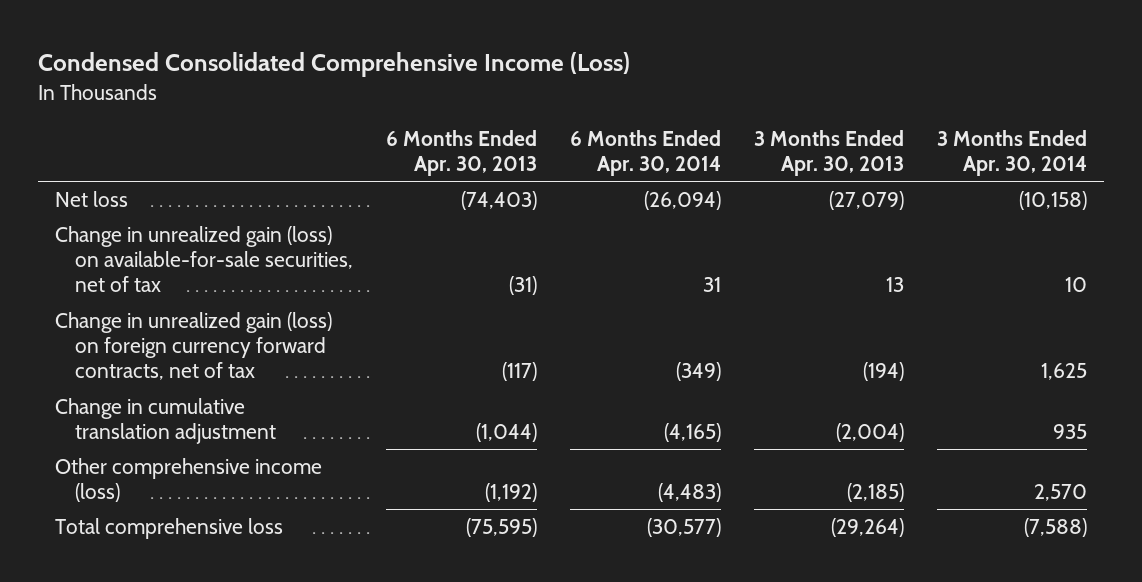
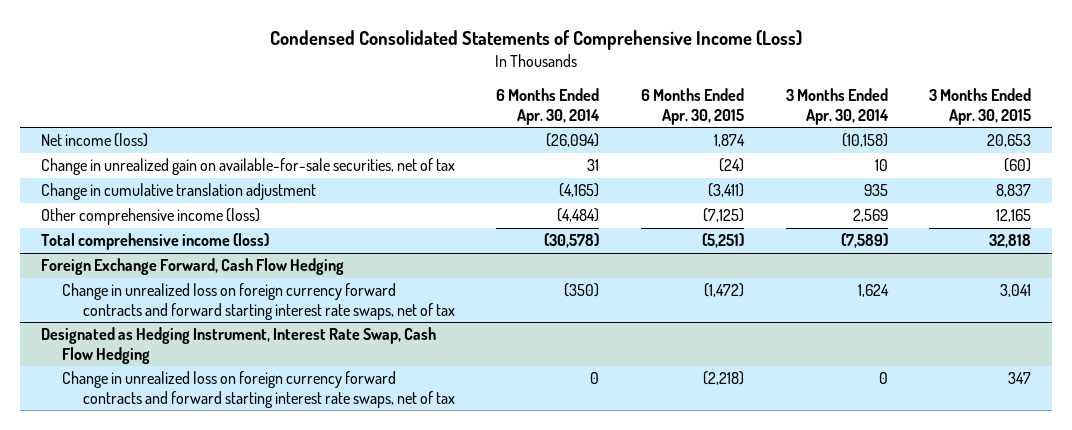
[38,52,631,78] Condensed Consolidated Comprehensive Income (Loss) -> [270,29,803,50] Condensed Consolidated Statements of Comprehensive Income (Loss)
[386,129,538,177] 6 Months Ended Apr. 30, 2013 -> none
[754,129,905,177] 3 Months Ended Apr. 30, 2013 -> none
none -> [641,88,745,125] 6 Months Ended Apr. 30, 2015
none -> [929,88,1032,125] 3 Months Ended Apr. 30, 2015
[54,312,332,381] Change in unrealized gain (loss) on foreign currency forward contracts, net of tax -> none
[54,191,128,208] Net loss -> [40,133,148,148] Net income (loss)
[54,226,354,293] Change in unrealized gain (loss) on available-for-sale securities, net of tax -> [40,158,455,176] Change in unrealized gain on available-for-sale securities, net of tax
[658,483,722,503] (4,483) -> [557,208,600,223] (4,484)
[1034,484,1088,502] 2,570 -> [852,209,888,223] 2,569
[54,518,283,540] Total comprehensive loss -> [40,233,269,251] Total comprehensive income (loss)
[647,518,722,538] (30,577) -> [544,233,600,249] (30,578)
[1024,518,1088,538] (7,588) -> [840,233,888,249] (7,589)
none -> [40,258,344,276] Foreign Exchange Forward, Cash Flow Hedging
none -> [61,283,455,320] Change in unrealized loss on foreign currency forward contracts and forward starting interest rate swaps, net of tax
none -> [40,327,436,364] Designated as Hedging Instrument, Interest Rate Swap, Cash Flow Hedging
none -> [61,371,455,408] Change in unrealized loss on foreign currency forward contracts and forward starting interest rate swaps, net of tax

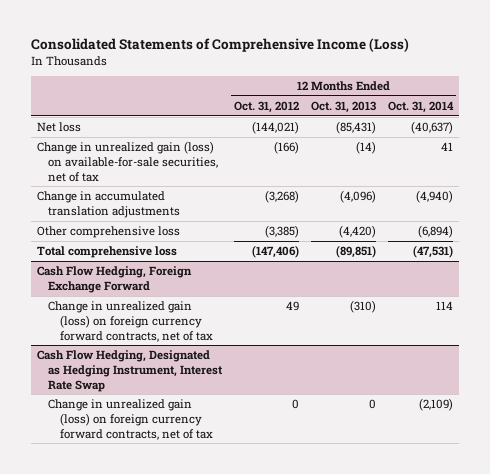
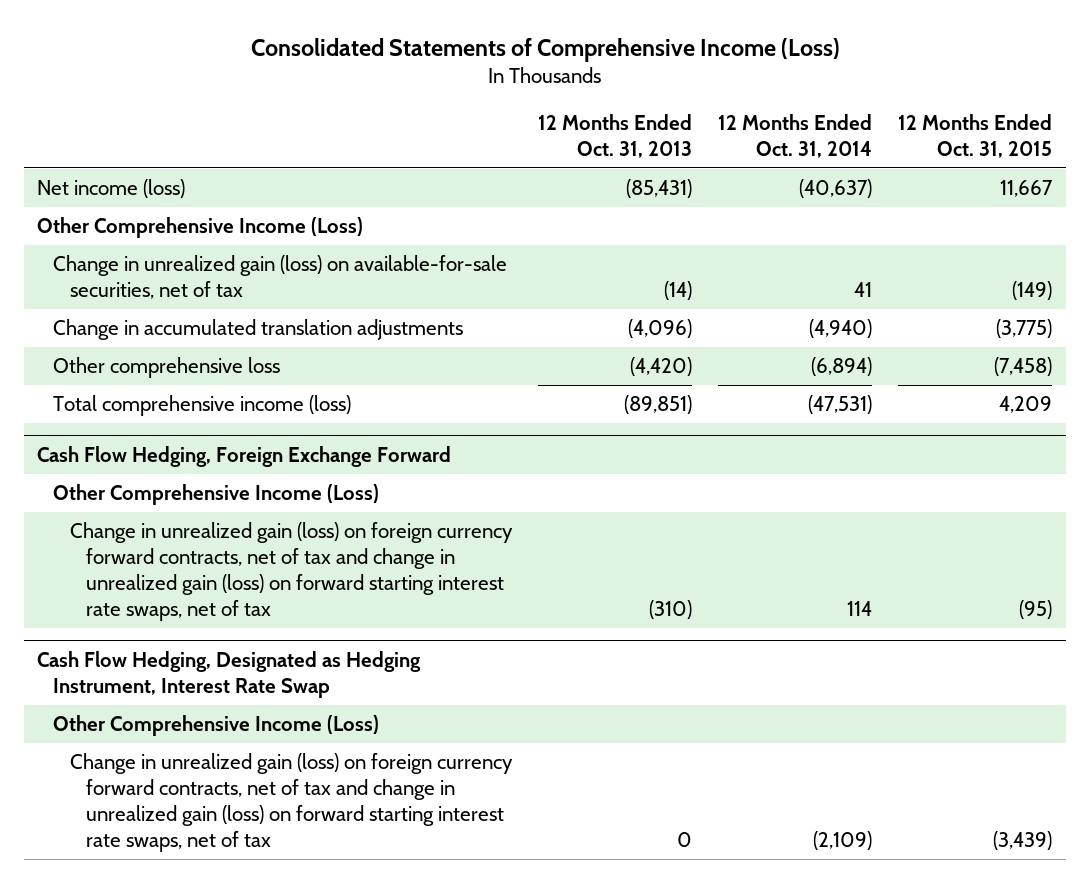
[234,100,300,113] Oct. 31, 2012 -> none
none -> [898,113,1053,158] 12 Months Ended Oct. 31, 2015
[36,122,81,133] Net loss -> [37,179,186,199] Net income (loss)
none -> [37,217,364,239] Other Comprehensive Income (Loss)
[36,246,177,259] Total comprehensive loss -> [53,395,352,417] Total comprehensive income (loss)
none -> [53,484,380,506] Other Comprehensive Income (Loss)
[48,301,213,342] Change in unrealized gain (loss) on foreign currency forward contracts, net of tax -> [69,522,513,621] Change in unrealized gain (loss) on foreign currency forward contracts, net of tax and change in unrealized gain (loss) on forward starting interest rate swaps, net of tax
none -> [53,715,380,737] Other Comprehensive Income (Loss)
[48,399,213,440] Change in unrealized gain (loss) on foreign currency forward contracts, net of tax -> [69,753,513,852] Change in unrealized gain (loss) on foreign currency forward contracts, net of tax and change in unrealized gain (loss) on forward starting interest rate swaps, net of tax

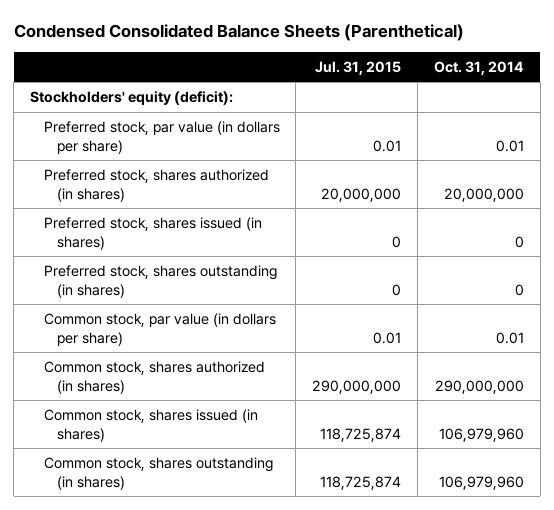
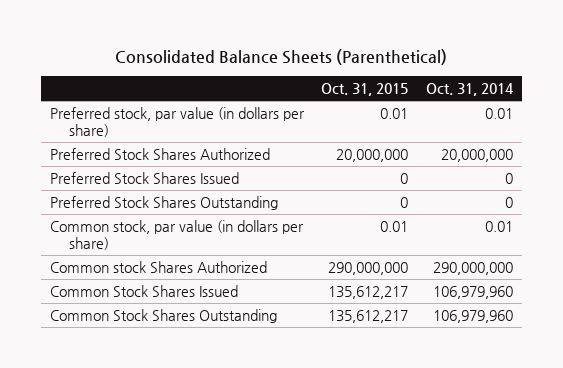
[13,23,464,41] Condensed Consolidated Balance Sheets (Parenthetical) -> [115,49,448,66] Consolidated Balance Sheets (Parenthetical)
[315,60,402,75] Jul. 31, 2015 -> none
none -> [321,82,409,96] Oct. 31, 2015
[30,91,234,106] Stockholders' equity (deficit): -> none
[43,169,269,202] Preferred stock, shares authorized (in shares) -> [49,147,270,160] Preferred Stock Shares Authorized
[43,217,262,250] Preferred stock, shares issued (in shares) -> [49,171,239,184] Preferred Stock Shares Issued
[43,265,277,298] Preferred stock, shares outstanding (in shares) -> [49,195,278,210] Preferred Stock Shares Outstanding
[43,361,265,394] Common stock, shares authorized (in shares) -> [49,260,267,273] Common stock Shares Authorized
[43,409,258,442] Common stock, shares issued (in shares) -> [49,284,238,297] Common Stock Shares Issued
[43,457,273,490] Common stock, shares outstanding (in shares) -> [49,308,277,323] Common Stock Shares Outstanding

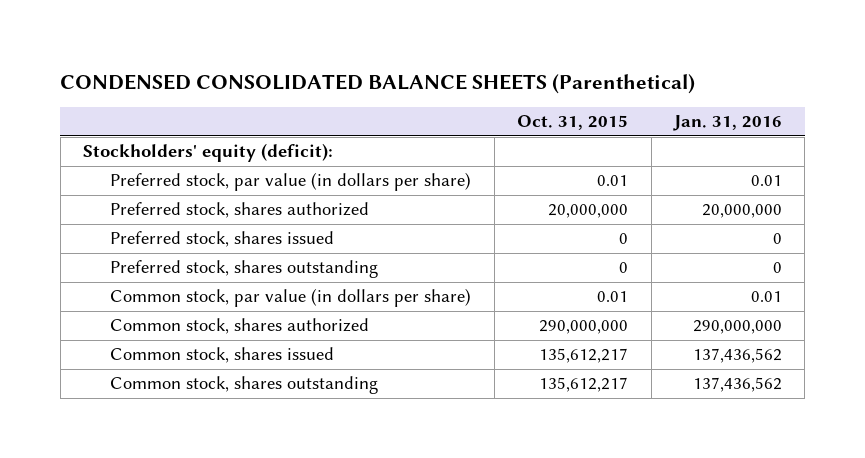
[115,49,448,66] Consolidated Balance Sheets (Parenthetical) -> [60,73,696,94] CONDENSED CONSOLIDATED BALANCE SHEETS (Parenthetical)
[425,82,514,96] Oct. 31, 2014 -> none
none -> [673,115,783,132] Jan. 31, 2016
none -> [83,143,334,163] Stockholders' equity (deficit):
[49,147,270,160] Preferred Stock Shares Authorized -> [110,202,370,219] Preferred stock, shares authorized
[49,171,239,184] Preferred Stock Shares Issued -> [110,231,335,248] Preferred stock, shares issued
[49,195,278,210] Preferred Stock Shares Outstanding -> [110,260,379,279] Preferred stock, shares outstanding
[49,260,267,273] Common stock Shares Authorized -> [110,318,370,335] Common stock, shares authorized
[49,284,238,297] Common Stock Shares Issued -> [110,347,335,364] Common stock, shares issued
[49,308,277,323] Common Stock Shares Outstanding -> [110,376,379,395] Common stock, shares outstanding

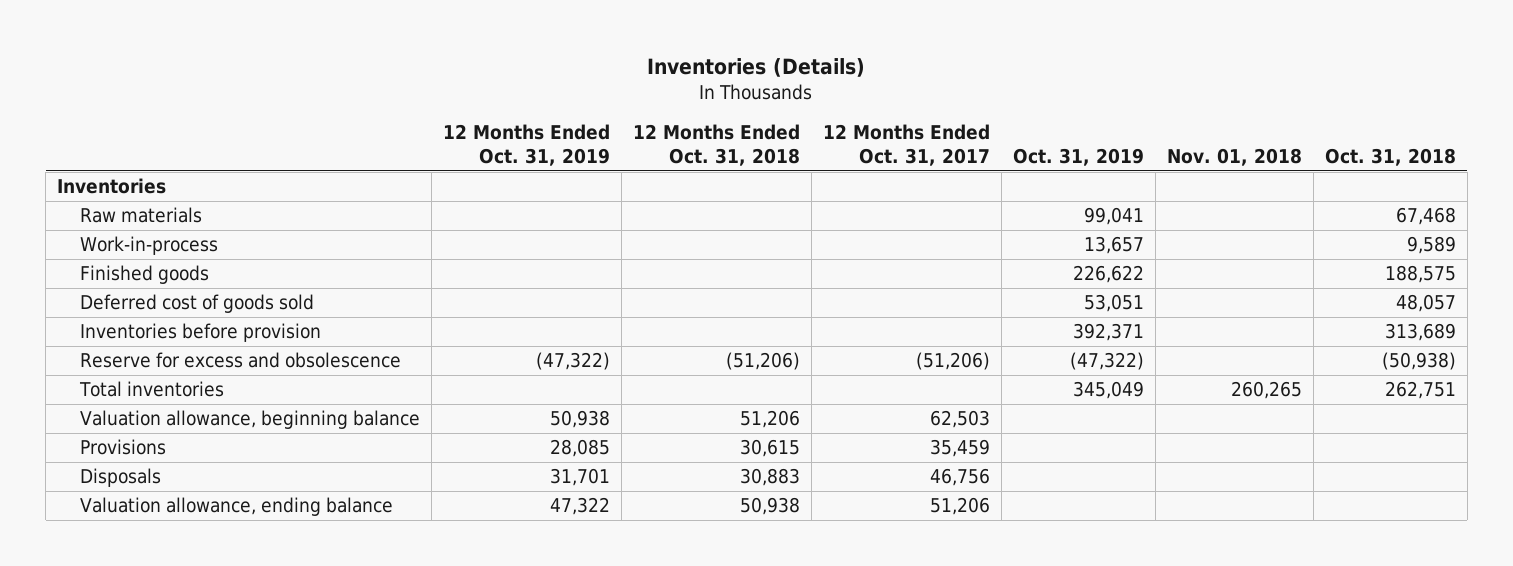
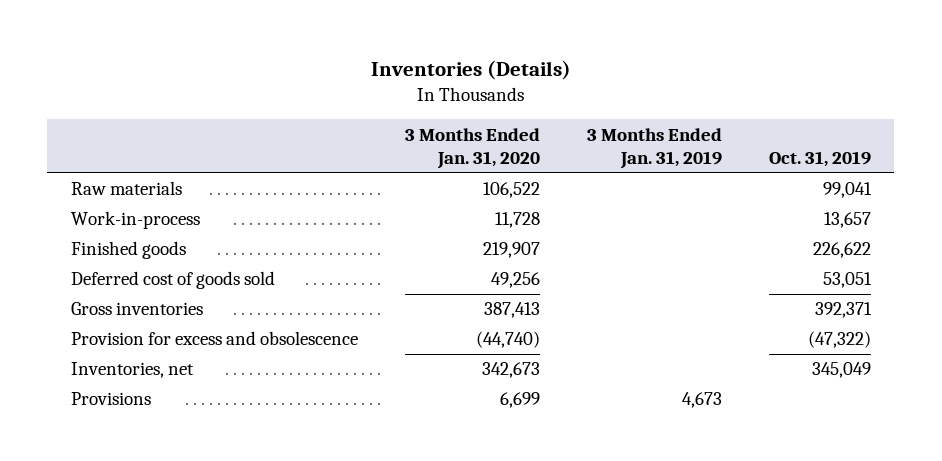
[442,123,610,166] 12 Months Ended Oct. 31, 2019 -> none
[632,123,800,166] 12 Months Ended Oct. 31, 2018 -> none
[822,123,990,166] 12 Months Ended Oct. 31, 2017 -> none
[1166,147,1302,166] Nov. 01, 2018 -> none
[1324,147,1456,166] Oct. 31, 2018 -> none
none -> [404,127,540,169] 3 Months Ended Jan. 31, 2020
none -> [586,127,722,169] 3 Months Ended Jan. 31, 2019
[57,178,167,195] Inventories -> none
[79,410,420,430] Valuation allowance, beginning balance -> none
[79,323,321,343] Inventories before provision -> [70,302,203,316] Gross inventories
[79,352,401,369] Reserve for excess and obsolescence -> [70,331,358,346] Provision for excess and obsolescence
[78,381,224,398] Total inventories -> [70,362,194,379] Inventories, net
[79,468,161,488] Disposals -> none
[79,497,393,517] Valuation allowance, ending balance -> none

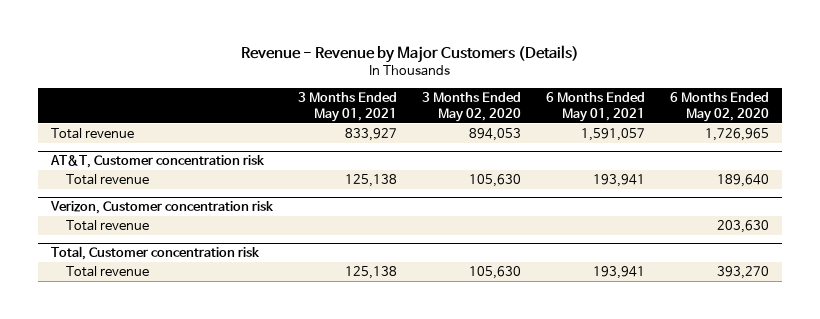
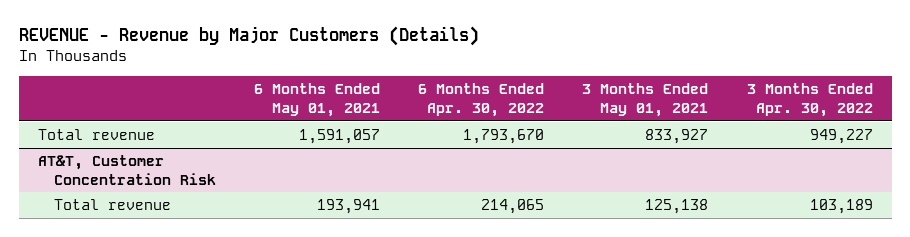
[240,44,579,63] Revenue - Revenue by Major Customers (Details) -> [18,26,479,47] REVENUE - Revenue by Major Customers (Details)
[421,91,521,122] 3 Months Ended May 02, 2020 -> none
[669,91,769,122] 6 Months Ended May 02, 2020 -> none
none -> [418,83,545,117] 6 Months Ended Apr. 30, 2022
none -> [746,83,873,117] 3 Months Ended Apr. 30, 2022
[66,174,150,186] Total revenue -> none
[49,201,274,215] Verizon, Customer concentration risk -> none
[66,220,150,232] Total revenue -> none
[50,246,260,261] Total, Customer concentration risk -> none
[49,155,265,169] AT&T, Customer concentration risk -> [37,154,217,185] AT&T, Customer Concentration Risk

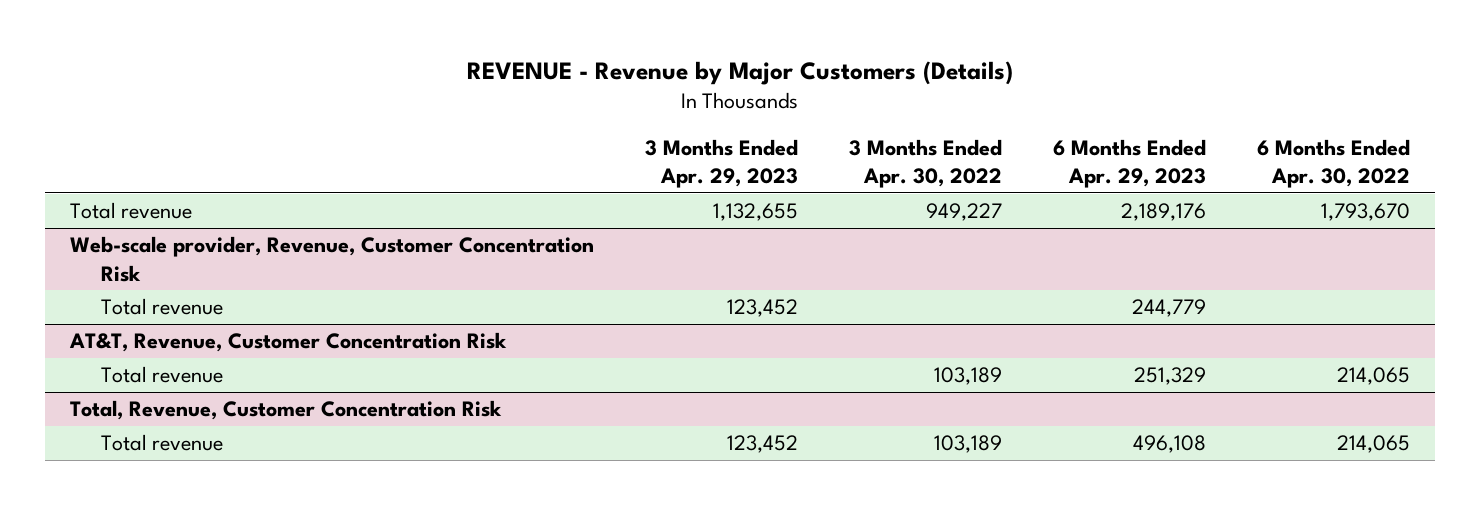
[254,83,381,117] 6 Months Ended May 01, 2021 -> none
[582,83,709,117] 3 Months Ended May 01, 2021 -> none
none -> [645,138,799,189] 3 Months Ended Apr. 29, 2023
none -> [1053,138,1207,189] 6 Months Ended Apr. 29, 2023
none -> [70,236,595,282] Web-scale provider, Revenue, Customer Concentration Risk
none -> [100,298,223,316] Total revenue
[37,154,217,185] AT&T, Customer Concentration Risk -> [69,332,508,353] AT&T, Revenue, Customer Concentration Risk
none -> [70,400,503,421] Total, Revenue, Customer Concentration Risk
none -> [100,434,223,452] Total revenue

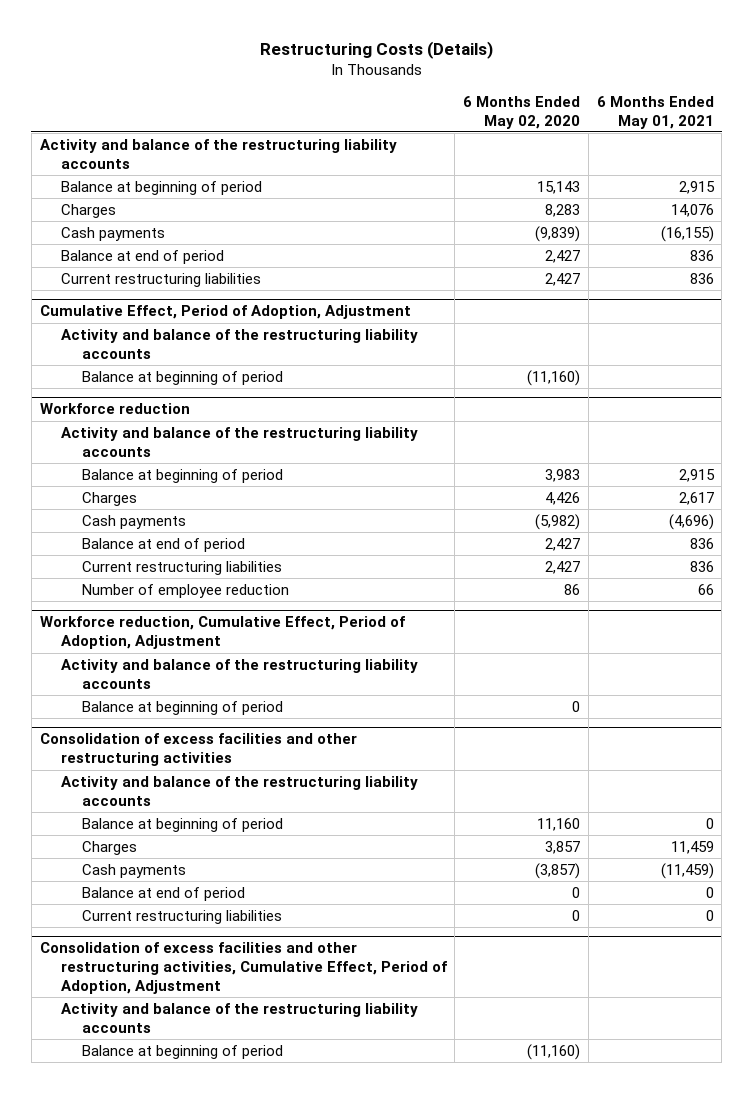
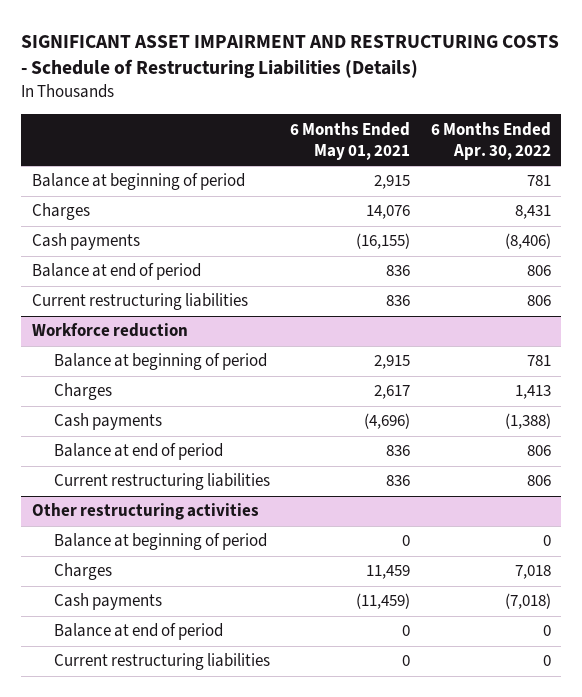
[259,40,493,59] Restructuring Costs (Details) -> [21,34,560,79] SIGNIFICANT ASSET IMPAIRMENT AND RESTRUCTURING COSTS - Schedule of Restructuring Liabilities (Details)
[463,95,581,129] 6 Months Ended May 02, 2020 -> none
none -> [430,121,551,161] 6 Months Ended Apr. 30, 2022
[39,138,397,169] Activity and balance of the restructuring liability accounts -> none
[39,305,411,320] Cumulative Effect, Period of Adoption, Adjustment -> none
[60,328,418,359] Activity and balance of the restructuring liability accounts -> none
[81,370,283,385] Balance at beginning of period -> none
[60,426,418,457] Activity and balance of the restructuring liability accounts -> none
[81,583,289,598] Number of employee reduction -> none
[39,616,405,650] Workforce reduction, Cumulative Effect, Period of Adoption, Adjustment -> none
[60,658,418,689] Activity and balance of the restructuring liability accounts -> none
[81,700,283,715] Balance at beginning of period -> none
[39,733,357,767] Consolidation of excess facilities and other restructuring activities -> none
[60,775,418,806] Activity and balance of the restructuring liability accounts -> none
none -> [31,503,259,521] Other restructuring activities
[39,942,447,995] Consolidation of excess facilities and other restructuring activities, Cumulative Effect, Period of Adoption, Adjustment -> none
[60,1002,418,1033] Activity and balance of the restructuring liability accounts -> none
[81,1044,283,1059] Balance at beginning of period -> none

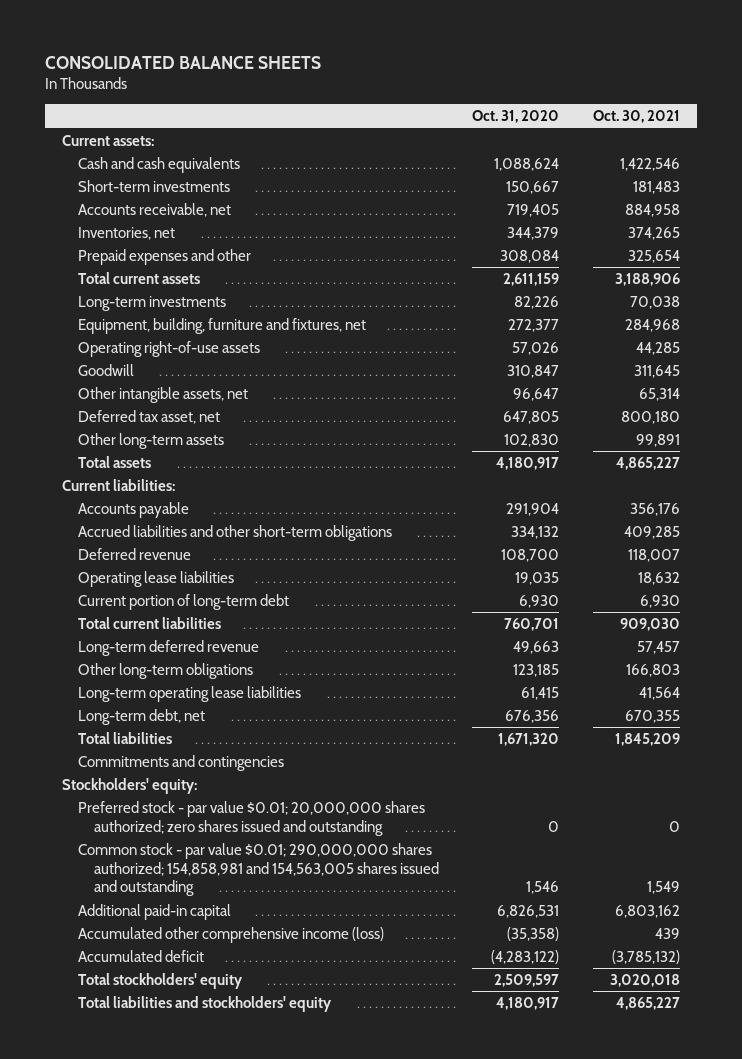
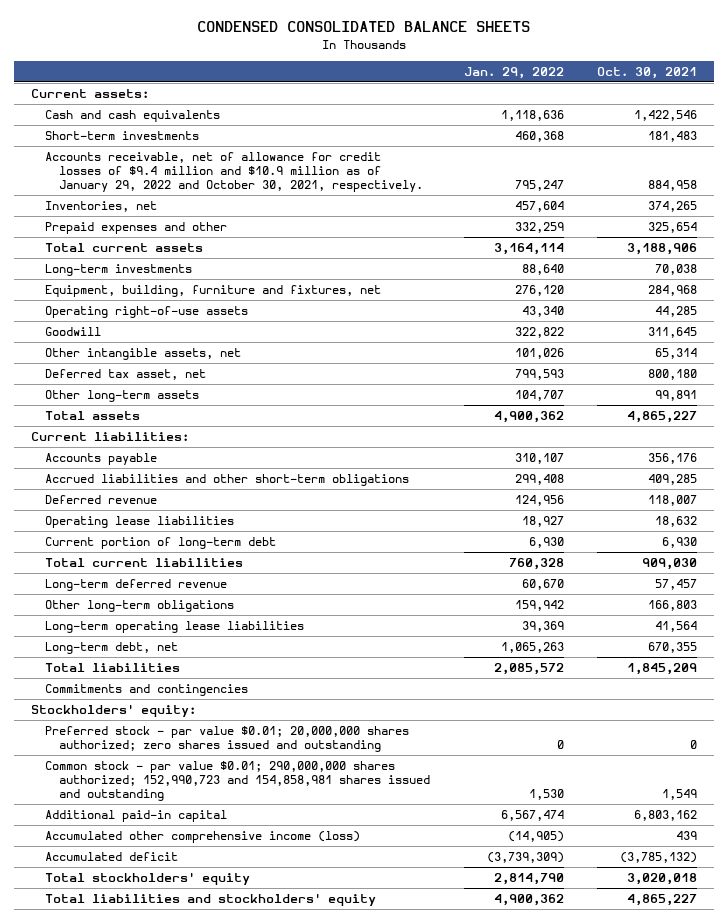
[45,55,322,69] CONSOLIDATED BALANCE SHEETS -> [197,21,531,33] CONDENSED CONSOLIDATED BALANCE SHEETS
[472,110,560,124] Oct. 31, 2020 -> none
none -> [463,66,564,79] Jan. 29, 2022
[78,202,232,217] Accounts receivable, net -> [44,152,423,192] Accounts receivable, net of allowance for credit losses of $9.4 million and $10.9 million as of January 29, 2022 and October 30, 2021, respectively.
[78,842,439,897] Common stock - par value $0.01; 290,000,000 shares authorized; 154,858,981 and 154,563,005 shares issued and outstanding -> [44,761,430,801] Common stock - par value $0.01; 290,000,000 shares authorized; 152,990,723 and 154,858,981 shares issued and outstanding

